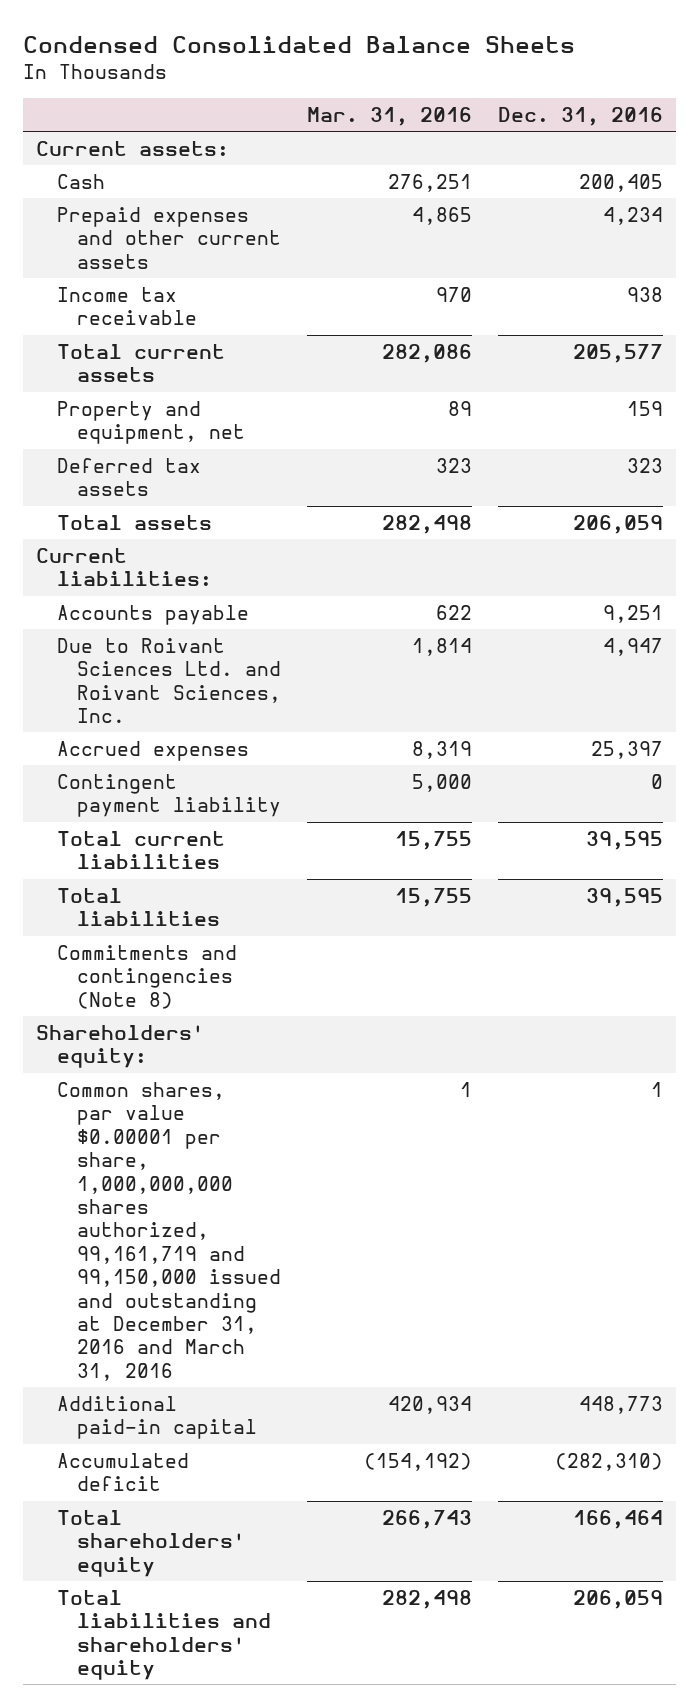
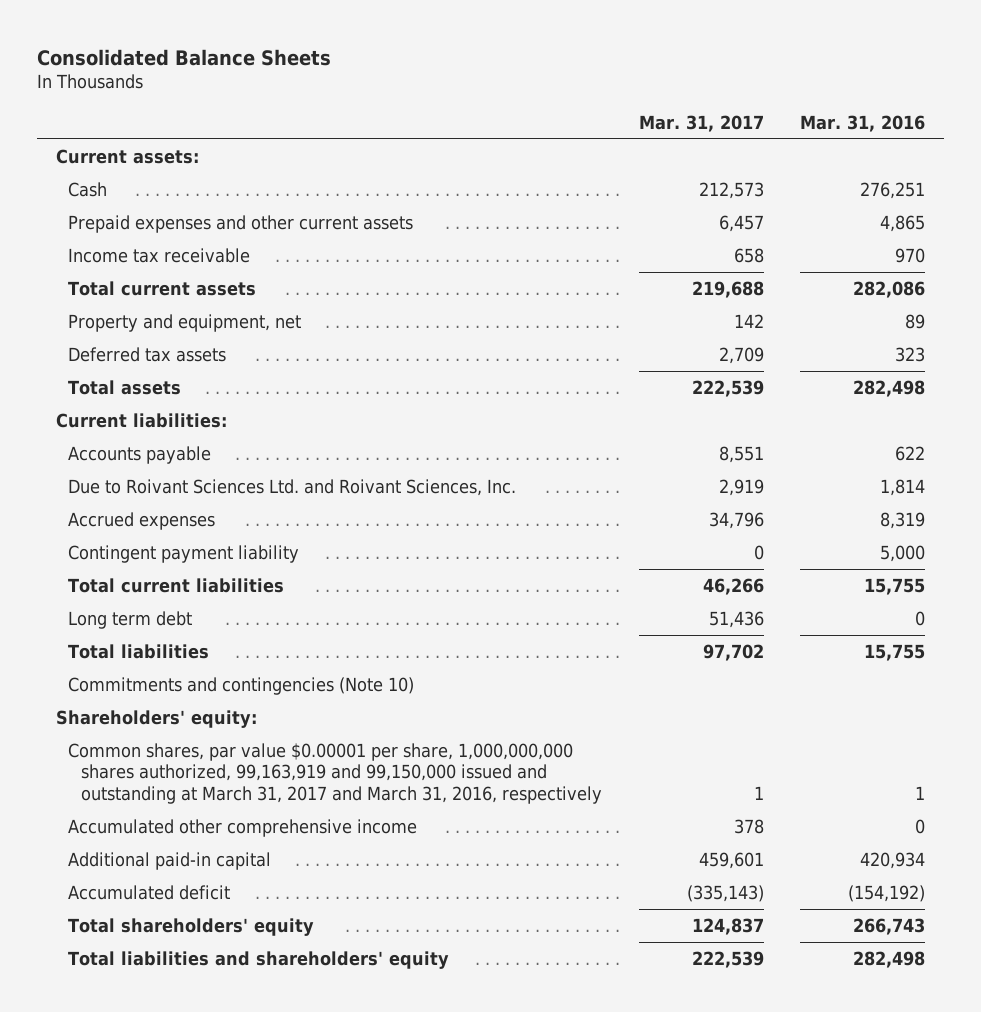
[22,35,575,53] Condensed Consolidated Balance Sheets -> [37,48,332,66] Consolidated Balance Sheets
[497,106,663,126] Dec. 31, 2016 -> none
none -> [638,114,764,132] Mar. 31, 2017
none -> [68,610,193,629] Long term debt
[56,944,237,1009] Commitments and contingencies (Note 8) -> [68,676,415,695] Commitments and contingencies (Note 10)
[56,1081,282,1381] Common shares, par value $0.00001 per share, 1,000,000,000 shares authorized, 99,161,719 and 99,150,000 issued and outstanding at December 31, 2016 and March 31, 2016 -> [68,742,602,805] Common shares, par value $0.00001 per share, 1,000,000,000 shares authorized, 99,163,919 and 99,150,000 issued and outstanding at March 31, 2017 and March 31, 2016, respectively
none -> [68,818,418,837] Accumulated other comprehensive income

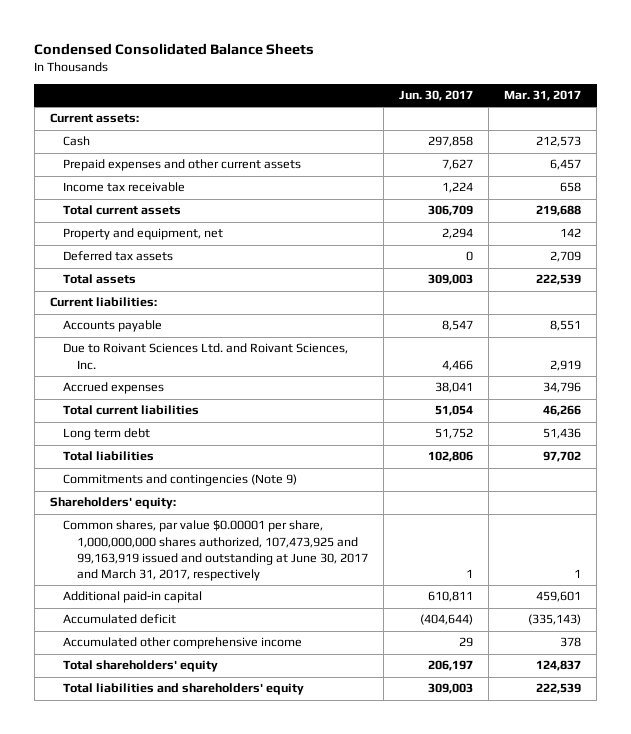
[37,48,332,66] Consolidated Balance Sheets -> [34,42,315,55] Condensed Consolidated Balance Sheets
[800,114,926,132] Mar. 31, 2016 -> none
none -> [399,90,474,102] Jun. 30, 2017
[68,544,300,563] Contingent payment liability -> none
[68,676,415,695] Commitments and contingencies (Note 10) -> [63,474,298,487] Commitments and contingencies (Note 9)
[68,742,602,805] Common shares, par value $0.00001 per share, 1,000,000,000 shares authorized, 99,163,919 and 99,150,000 issued and outstanding at March 31, 2017 and March 31, 2016, respectively -> [63,520,369,581] Common shares, par value $0.00001 per share, 1,000,000,000 shares authorized, 107,473,925 and 99,163,919 issued and outstanding at June 30, 2017 and March 31, 2017, respectively
[68,818,418,837] Accumulated other comprehensive income -> [63,637,303,650] Accumulated other comprehensive income

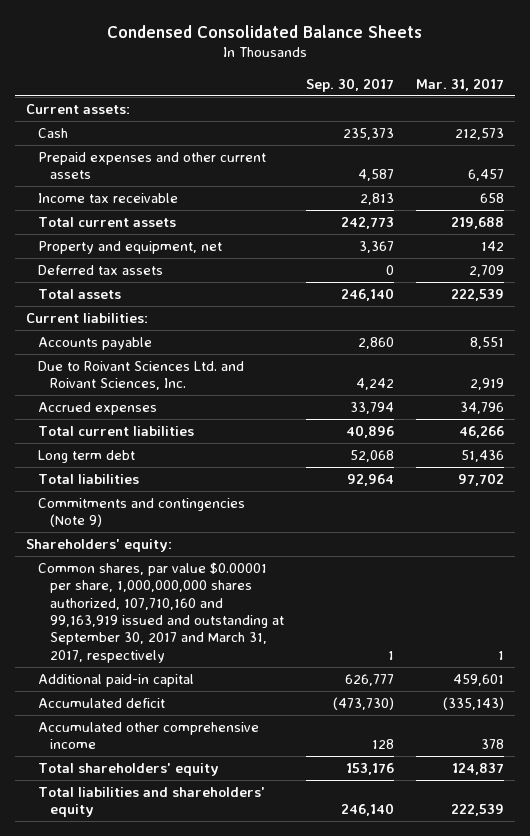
[399,90,474,102] Jun. 30, 2017 -> none
none -> [305,77,394,92] Sep. 30, 2017
[63,520,369,581] Common shares, par value $0.00001 per share, 1,000,000,000 shares authorized, 107,473,925 and 99,163,919 issued and outstanding at June 30, 2017 and March 31, 2017, respectively -> [37,561,284,663] Common shares, par value $0.00001 per share, 1,000,000,000 shares authorized, 107,710,160 and 99,163,919 issued and outstanding at September 30, 2017 and March 31, 2017, respectively

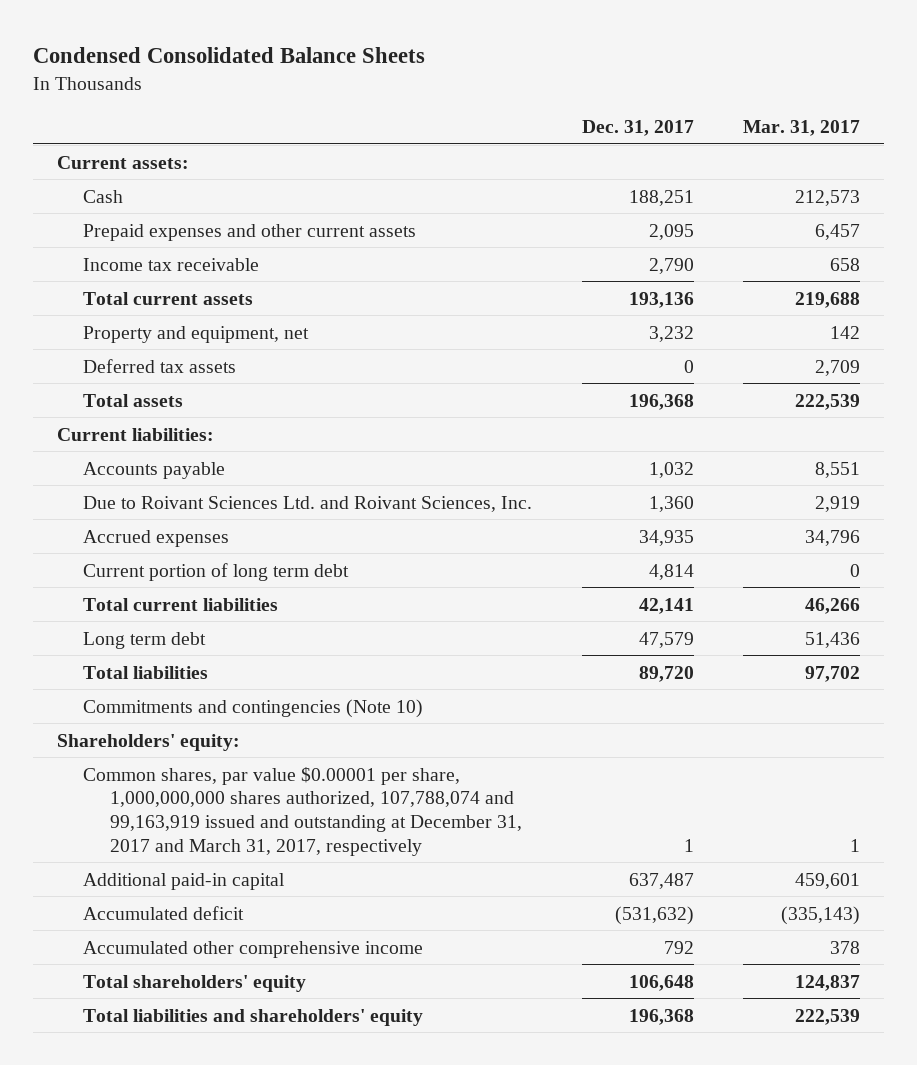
[305,77,394,92] Sep. 30, 2017 -> none
none -> [581,120,694,137] Dec. 31, 2017
none -> [83,562,350,581] Current portion of long term debt
[37,497,245,528] Commitments and contingencies (Note 9) -> [83,698,424,718] Commitments and contingencies (Note 10)
[37,561,284,663] Common shares, par value $0.00001 per share, 1,000,000,000 shares authorized, 107,710,160 and 99,163,919 issued and outstanding at September 30, 2017 and March 31, 2017, respectively -> [83,766,522,856] Common shares, par value $0.00001 per share, 1,000,000,000 shares authorized, 107,788,074 and 99,163,919 issued and outstanding at December 31, 2017 and March 31, 2017, respectively

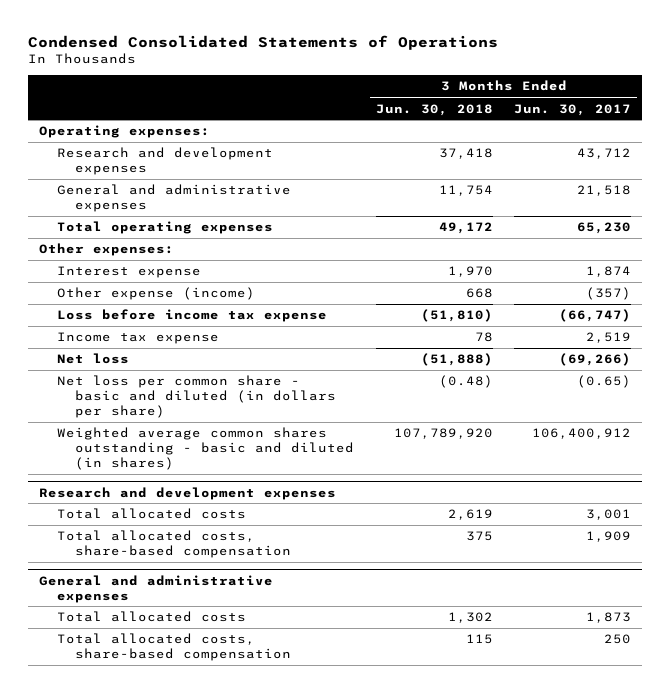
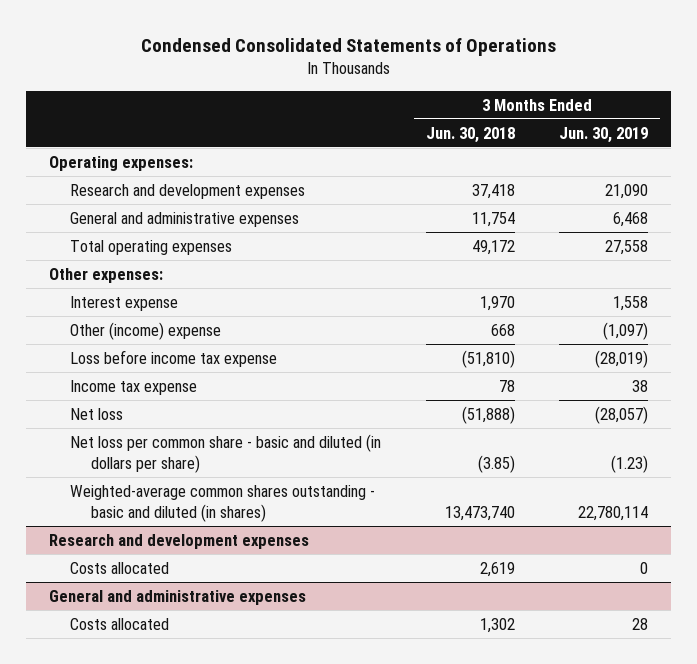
[514,103,632,116] Jun. 30, 2017 -> none
none -> [559,126,649,143] Jun. 30, 2019
[57,287,256,301] Other expense (income) -> [69,321,221,340] Other (income) expense
[438,375,493,389] (0.48) -> [477,454,515,473] (3.85)
[57,427,354,471] Weighted average common shares outstanding - basic and diluted (in shares) -> [69,484,375,522] Weighted-average common shares outstanding - basic and diluted (in shares)
[393,428,493,440] 107,789,920 -> [444,505,515,521] 13,473,740
[57,530,291,559] Total allocated costs, share-based compensation -> none
[57,508,247,520] Total allocated costs -> [69,561,169,574] Costs allocated
[57,633,291,662] Total allocated costs, share-based compensation -> none
[57,611,247,623] Total allocated costs -> [69,617,169,630] Costs allocated

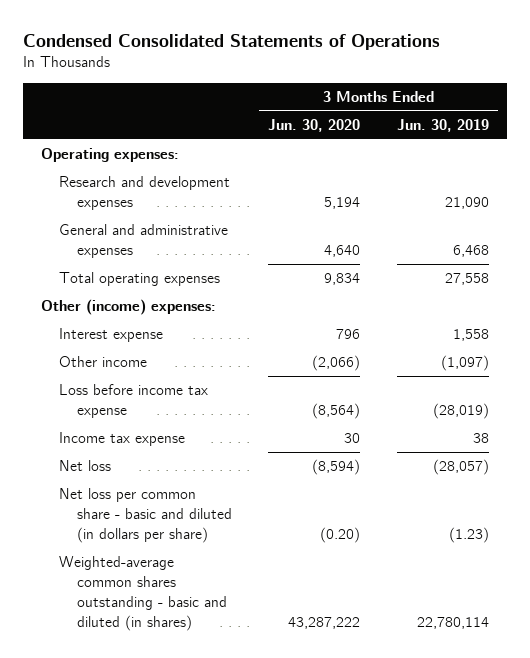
[425,126,515,143] Jun. 30, 2018 -> none
none -> [268,119,361,133] Jun. 30, 2020
[48,267,163,283] Other expenses: -> [41,299,217,316] Other (income) expenses:
[69,321,221,340] Other (income) expense -> [59,356,148,368] Other income
[48,533,309,549] Research and development expenses -> none
[69,561,169,574] Costs allocated -> none
[48,589,306,605] General and administrative expenses -> none
[69,617,169,630] Costs allocated -> none

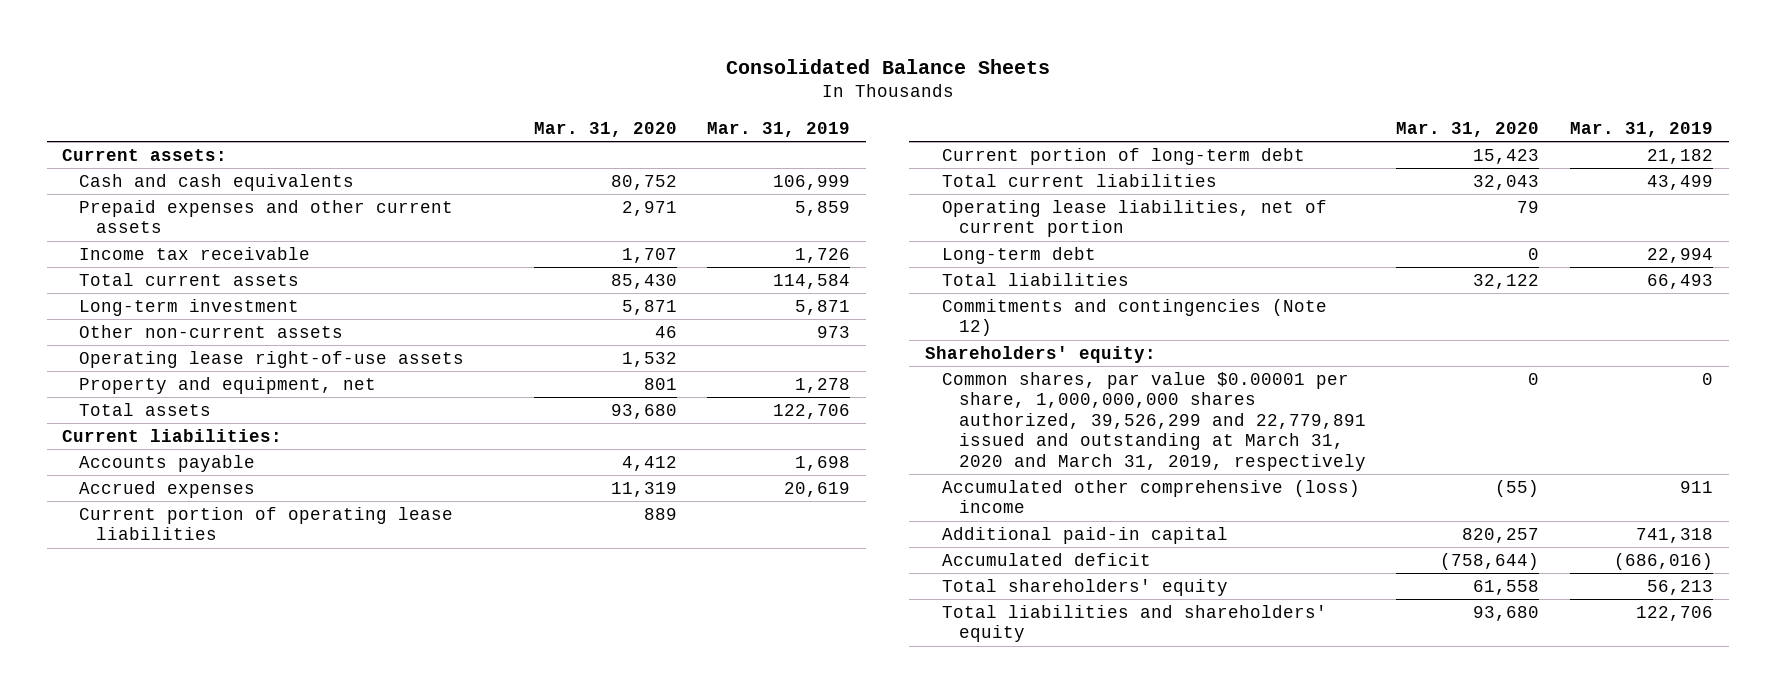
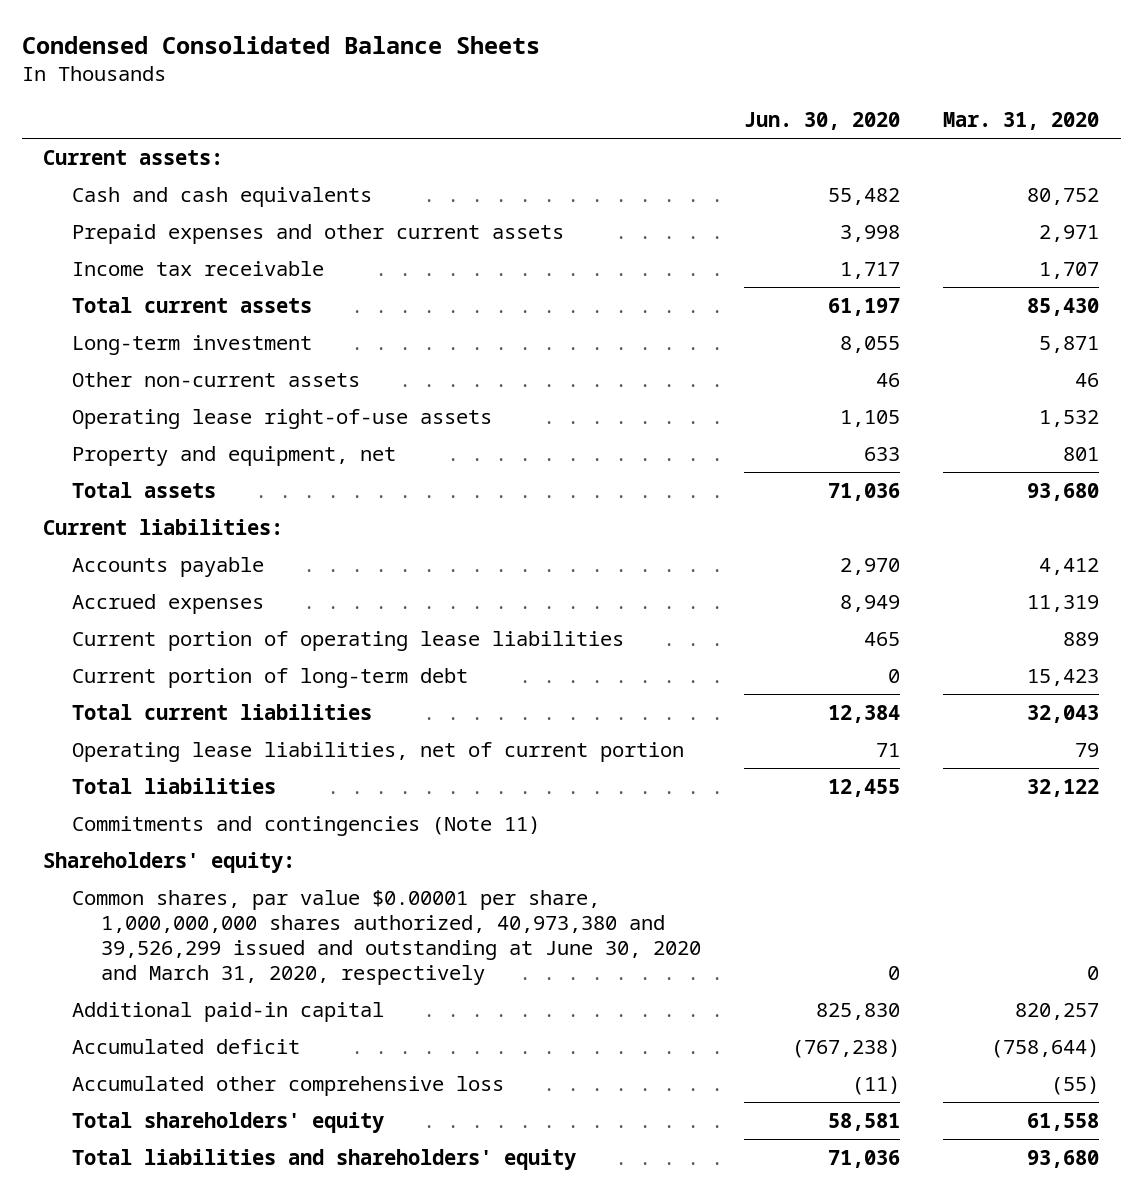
[725,58,1050,74] Consolidated Balance Sheets -> [22,35,541,54] Condensed Consolidated Balance Sheets
[707,121,851,137] Mar. 31, 2019 -> none
none -> [744,112,901,131] Jun. 30, 2020
[941,246,1096,264] Long-term debt -> none
[941,298,1327,337] Commitments and contingencies (Note 12) -> [72,815,541,836] Commitments and contingencies (Note 11)
[941,479,1360,514] Accumulated other comprehensive (loss) income -> none
[941,371,1366,472] Common shares, par value $0.00001 per share, 1,000,000,000 shares authorized, 39,526,299 and 22,779,891 issued and outstanding at March 31, 2020 and March 31, 2019, respectively -> [72,889,702,986] Common shares, par value $0.00001 per share, 1,000,000,000 shares authorized, 40,973,380 and 39,526,299 issued and outstanding at June 30, 2020 and March 31, 2020, respectively
none -> [72,1075,505,1096] Accumulated other comprehensive loss

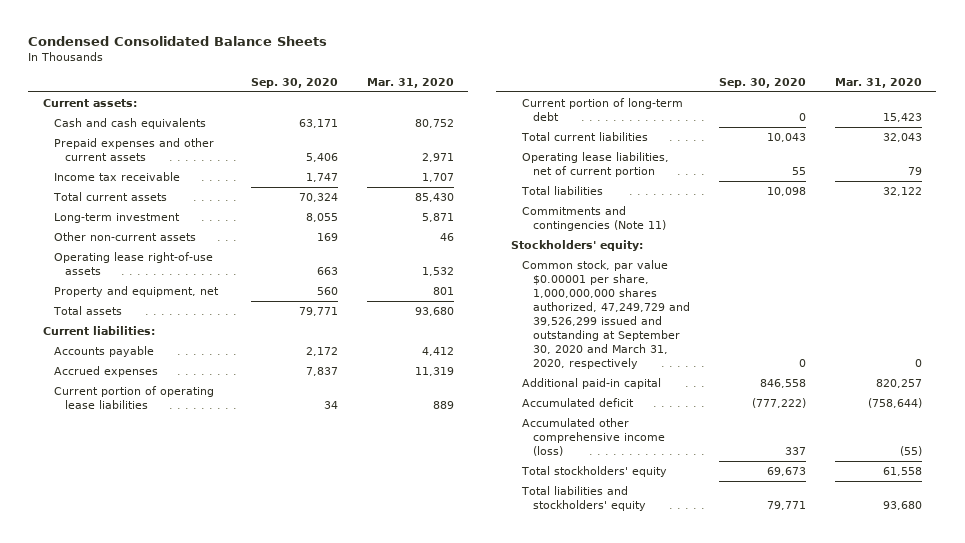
[744,112,901,131] Jun. 30, 2020 -> none
none -> [251,77,339,88] Sep. 30, 2020
[43,851,296,873] Shareholders' equity: -> [510,239,643,251] Stockholders' equity:
[72,889,702,986] Common shares, par value $0.00001 per share, 1,000,000,000 shares authorized, 40,973,380 and 39,526,299 issued and outstanding at June 30, 2020 and March 31, 2020, respectively -> [522,259,691,370] Common stock, par value $0.00001 per share, 1,000,000,000 shares authorized, 47,249,729 and 39,526,299 issued and outstanding at September 30, 2020 and March 31, 2020, respectively
[72,1075,505,1096] Accumulated other comprehensive loss -> [522,417,666,457] Accumulated other comprehensive income (loss)
[72,1111,385,1133] Total shareholders' equity -> [521,465,668,477] Total stockholders' equity
[72,1148,577,1170] Total liabilities and shareholders' equity -> [521,485,647,511] Total liabilities and stockholders' equity

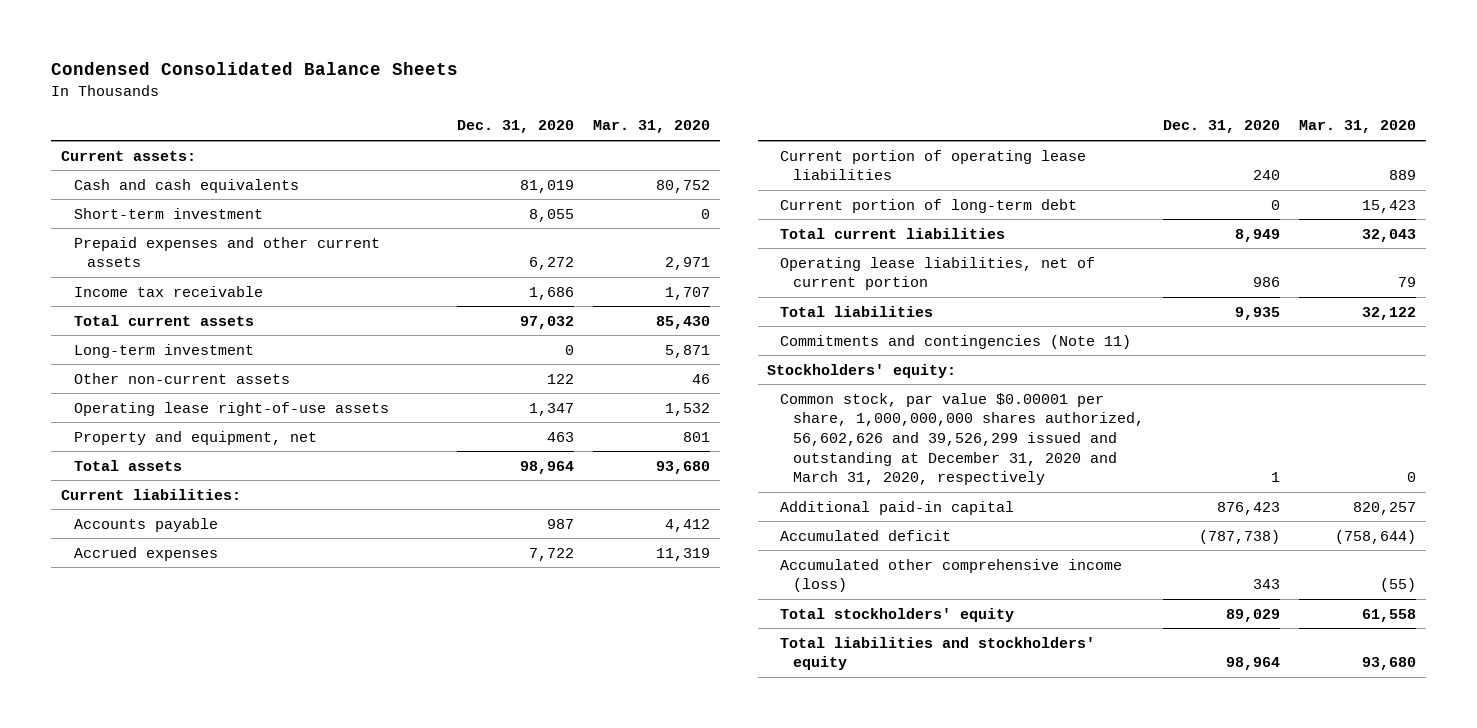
[251,77,339,88] Sep. 30, 2020 -> none
none -> [456,120,574,134] Dec. 31, 2020
none -> [73,207,263,219] Short-term investment
[522,259,691,370] Common stock, par value $0.00001 per share, 1,000,000,000 shares authorized, 47,249,729 and 39,526,299 issued and outstanding at September 30, 2020 and March 31, 2020, respectively -> [780,392,1144,486] Common stock, par value $0.00001 per share, 1,000,000,000 shares authorized, 56,602,626 and 39,526,299 issued and outstanding at December 31, 2020 and March 31, 2020, respectively

